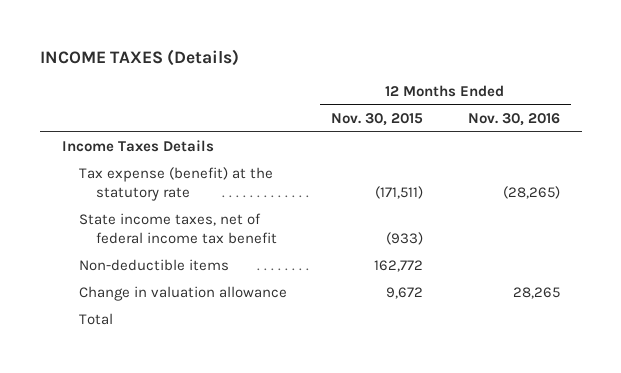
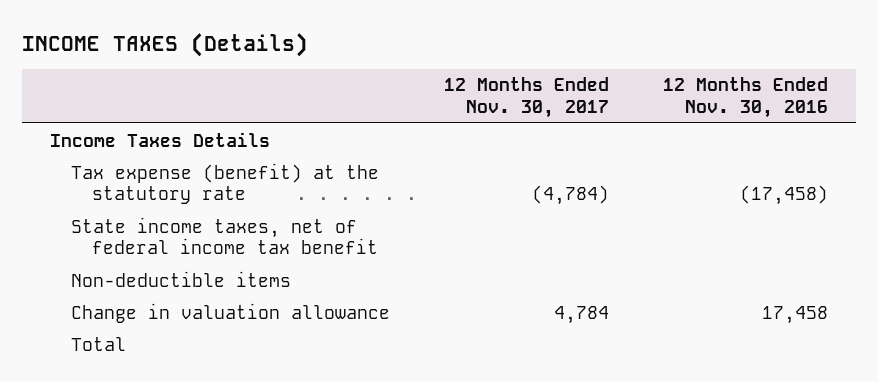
[331,113,424,127] Nov. 30, 2015 -> none
none -> [444,77,610,119] 12 Months Ended Nov. 30, 2017
[502,185,560,199] (28,265) -> [740,185,829,206] (17,458)
[512,287,560,300] 28,265 -> [762,305,829,324] 17,458

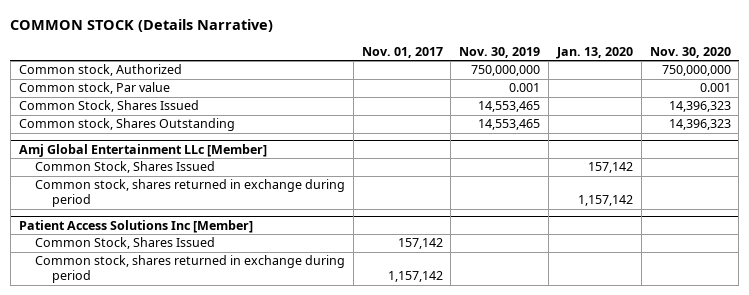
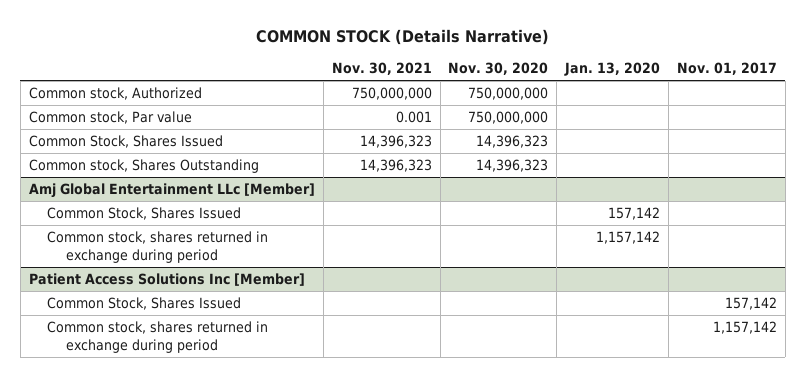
[459,47,541,59] Nov. 30, 2019 -> none
none -> [331,62,432,76] Nov. 30, 2021
[699,83,731,93] 0.001 -> [468,111,549,125] 750,000,000

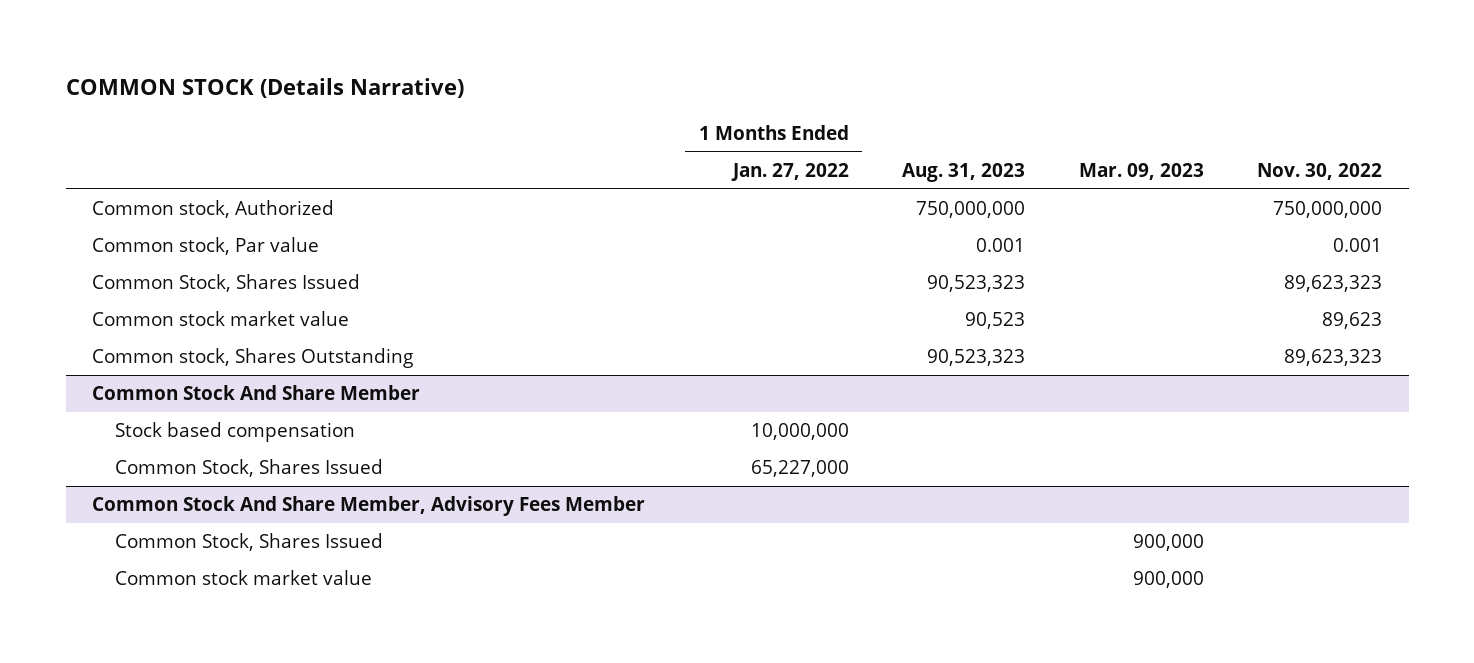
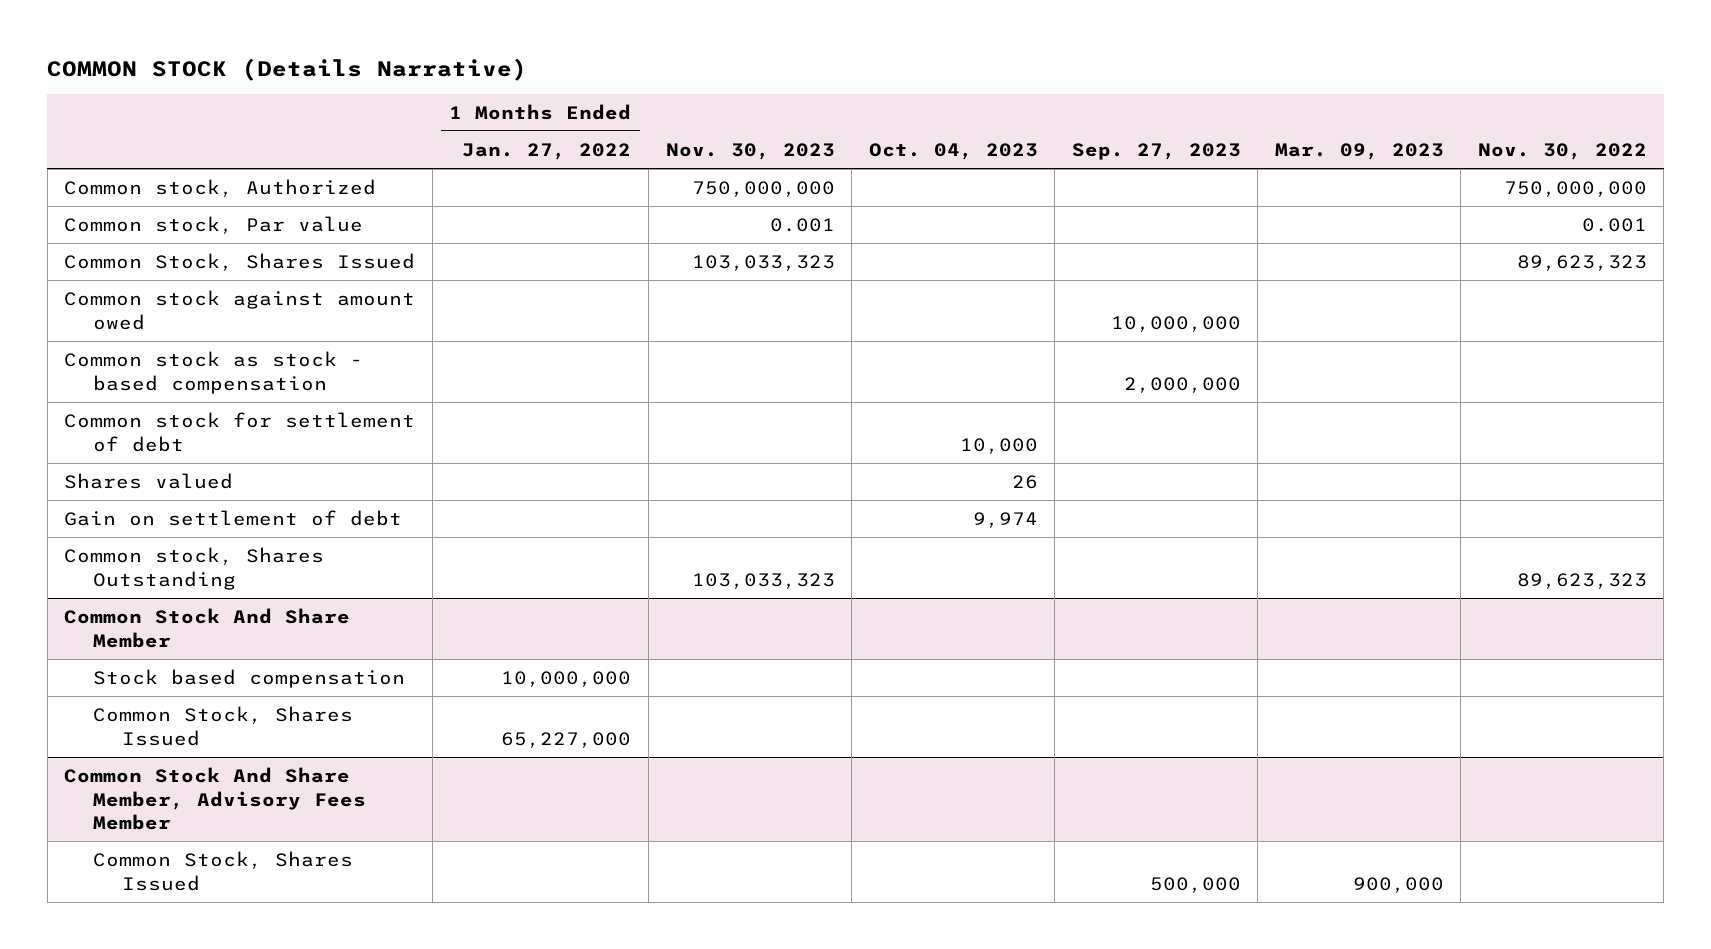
[902,162,1026,182] Aug. 31, 2023 -> none
none -> [665,142,835,160] Nov. 30, 2023
none -> [868,142,1038,160] Oct. 04, 2023
none -> [1071,142,1241,160] Sep. 27, 2023
[92,311,350,327] Common stock market value -> none
none -> [64,289,416,330] Common stock against amount owed
none -> [64,350,364,394] Common stock as stock - based compensation
none -> [64,411,416,452] Common stock for settlement of debt
none -> [64,472,234,489] Shares valued
none -> [64,509,403,526] Gain on settlement of debt
[115,570,373,586] Common stock market value -> none

